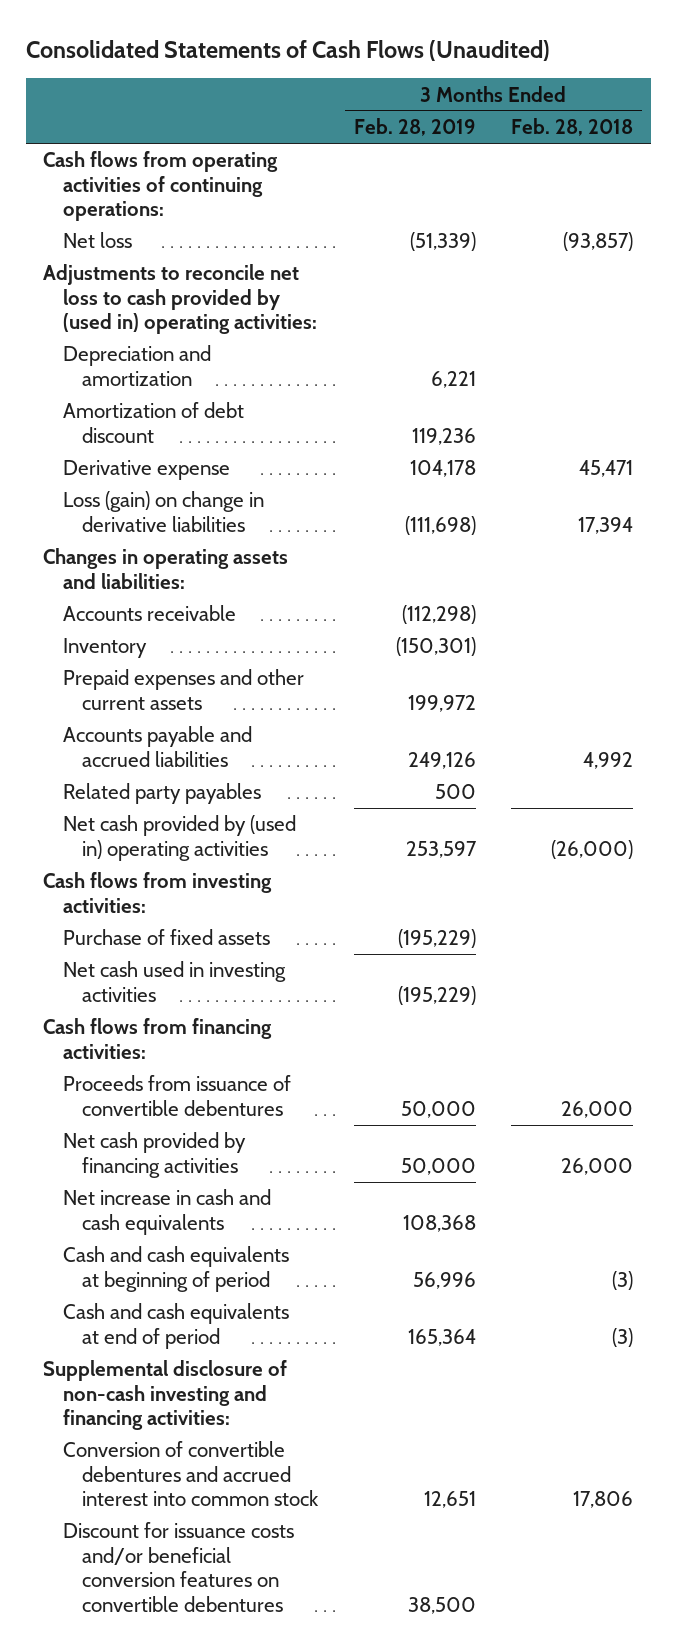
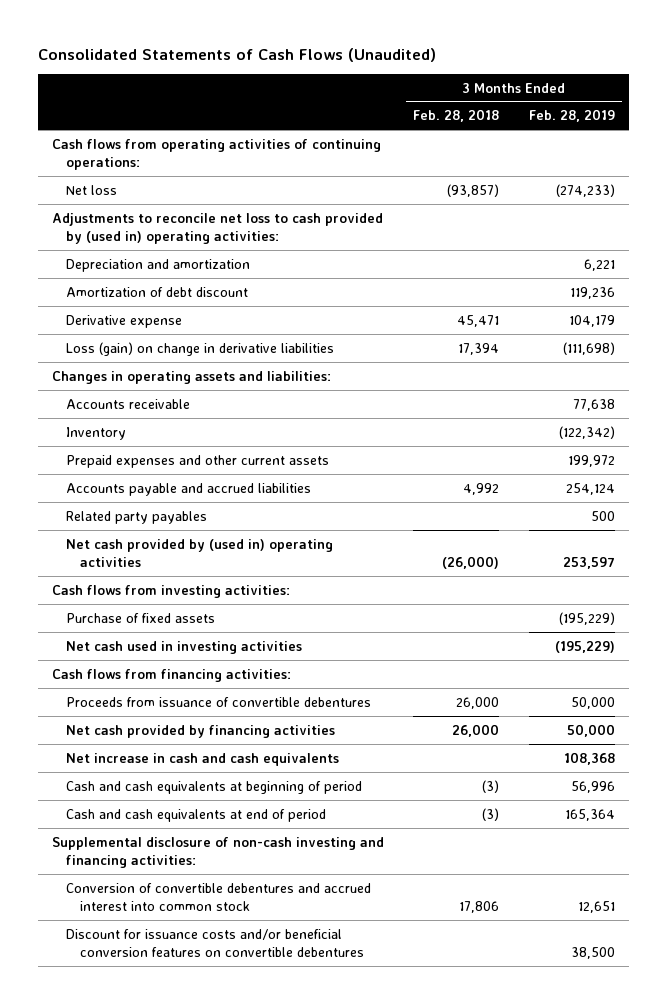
[409,232,476,252] (51,339) -> [555,183,615,197] (274,233)
[409,460,476,478] 104,178 -> [568,314,615,327] 104,179
[401,605,476,625] (112,298) -> [572,398,615,411] 77,638
[395,637,476,657] (150,301) -> [558,425,615,439] (122,342)
[407,751,476,769] 249,126 -> [565,482,615,495] 254,124

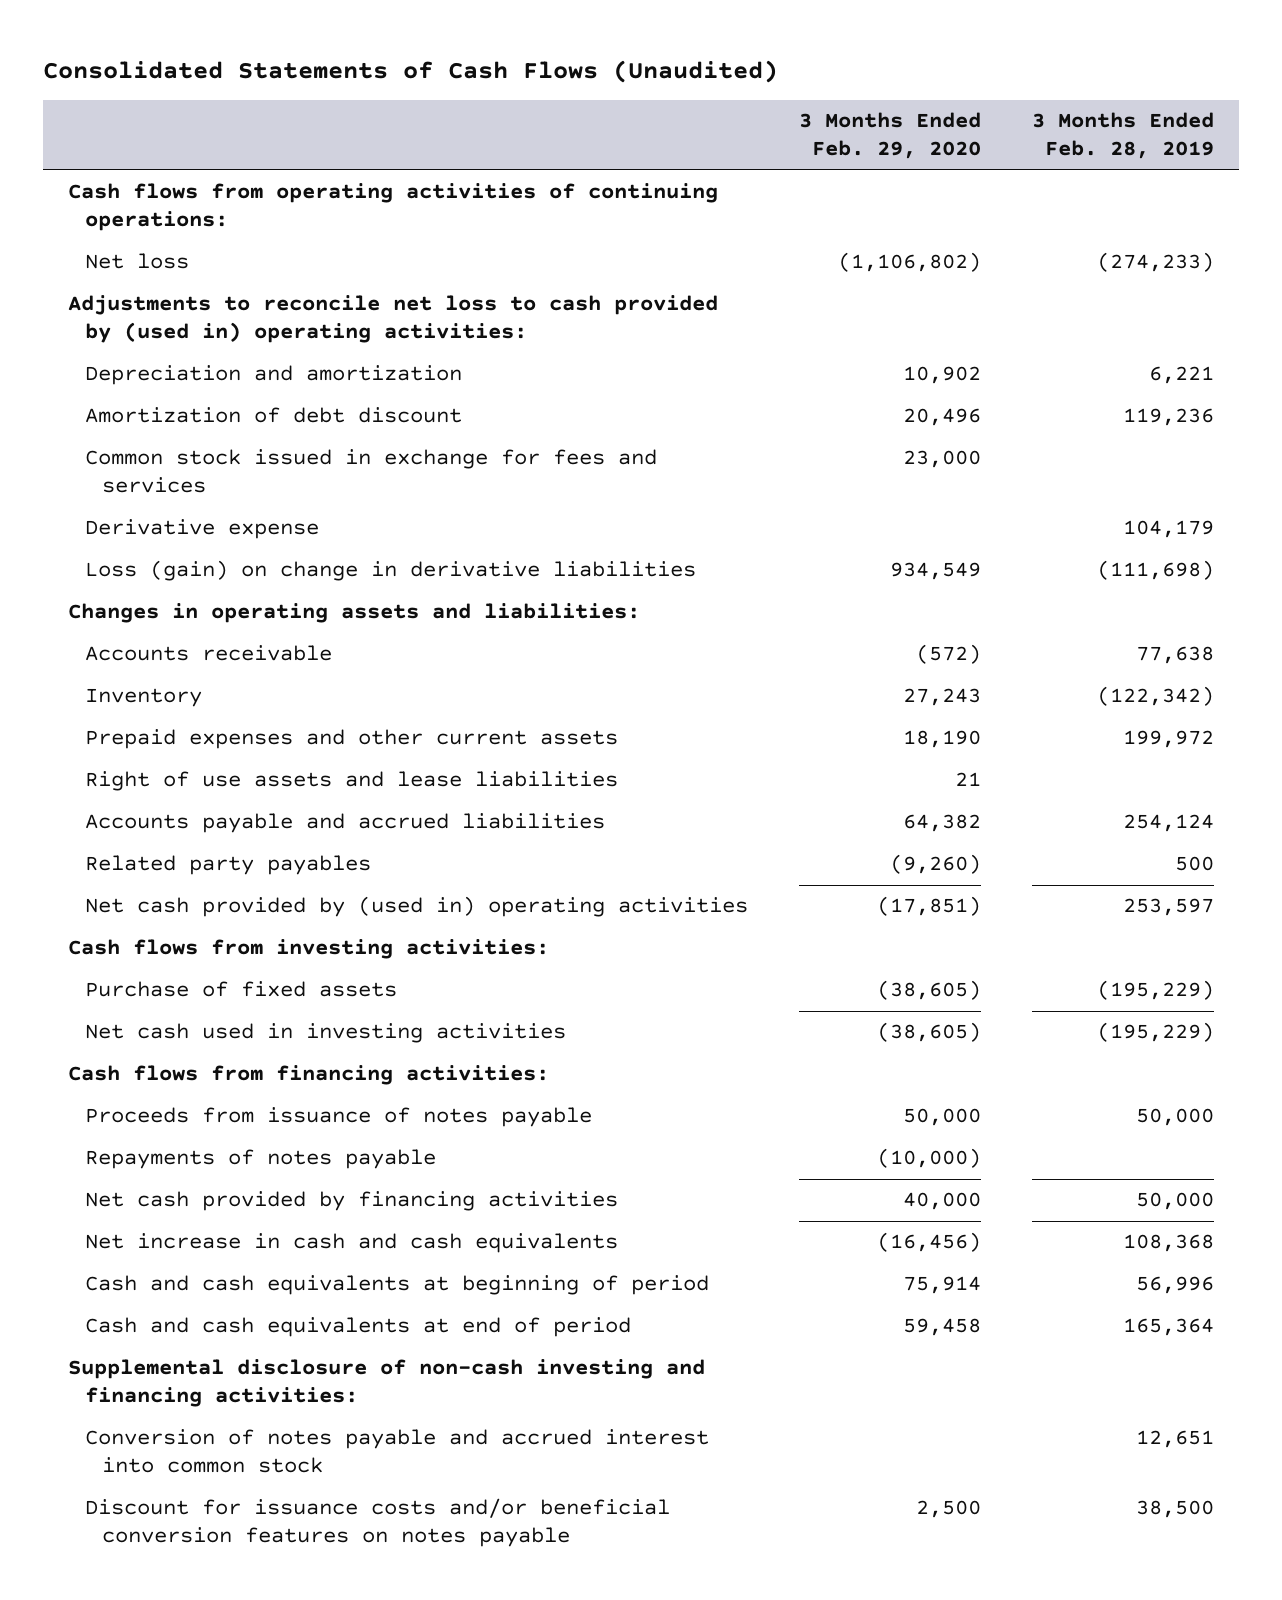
[413,109,500,123] Feb. 28, 2018 -> none
none -> [799,112,982,160] 3 Months Ended Feb. 29, 2020
none -> [85,449,658,494] Common stock issued in exchange for fees and services
none -> [85,771,619,792] Right of use assets and lease liabilities
[66,696,372,707] Proceeds from issuance of convertible debentures -> [85,1107,593,1128] Proceeds from issuance of notes payable
none -> [85,1149,437,1170] Repayments of notes payable
[66,882,372,911] Conversion of convertible debentures and accrued interest into common stock -> [85,1429,710,1474] Conversion of notes payable and accrued interest into common stock
[66,928,364,957] Discount for issuance costs and/or beneficial conversion features on convertible debentures -> [85,1498,671,1548] Discount for issuance costs and/or beneficial conversion features on notes payable

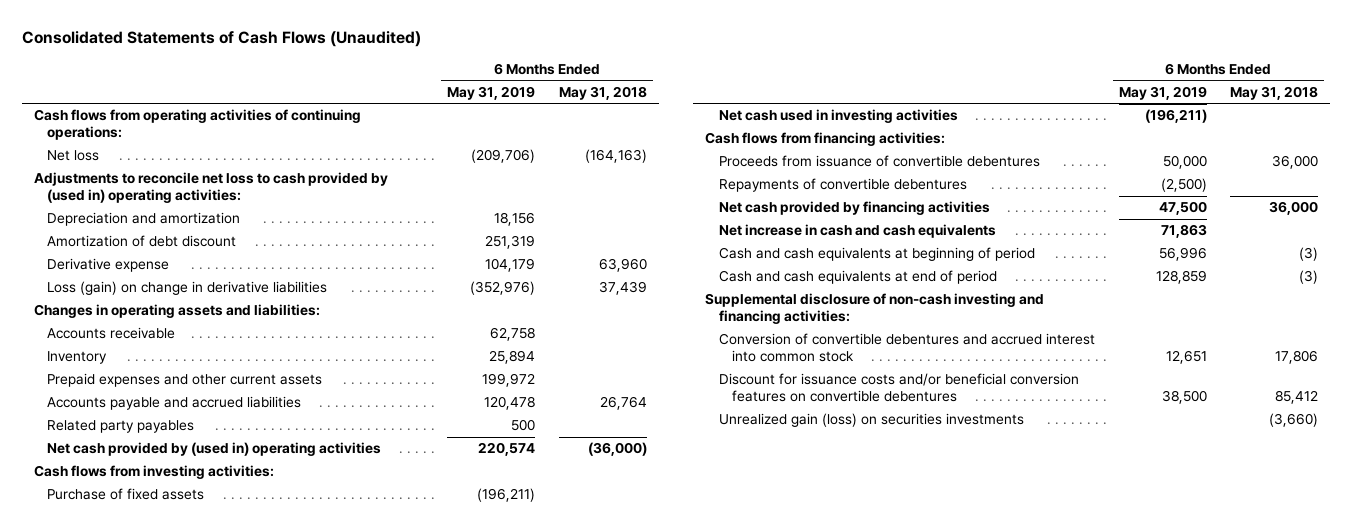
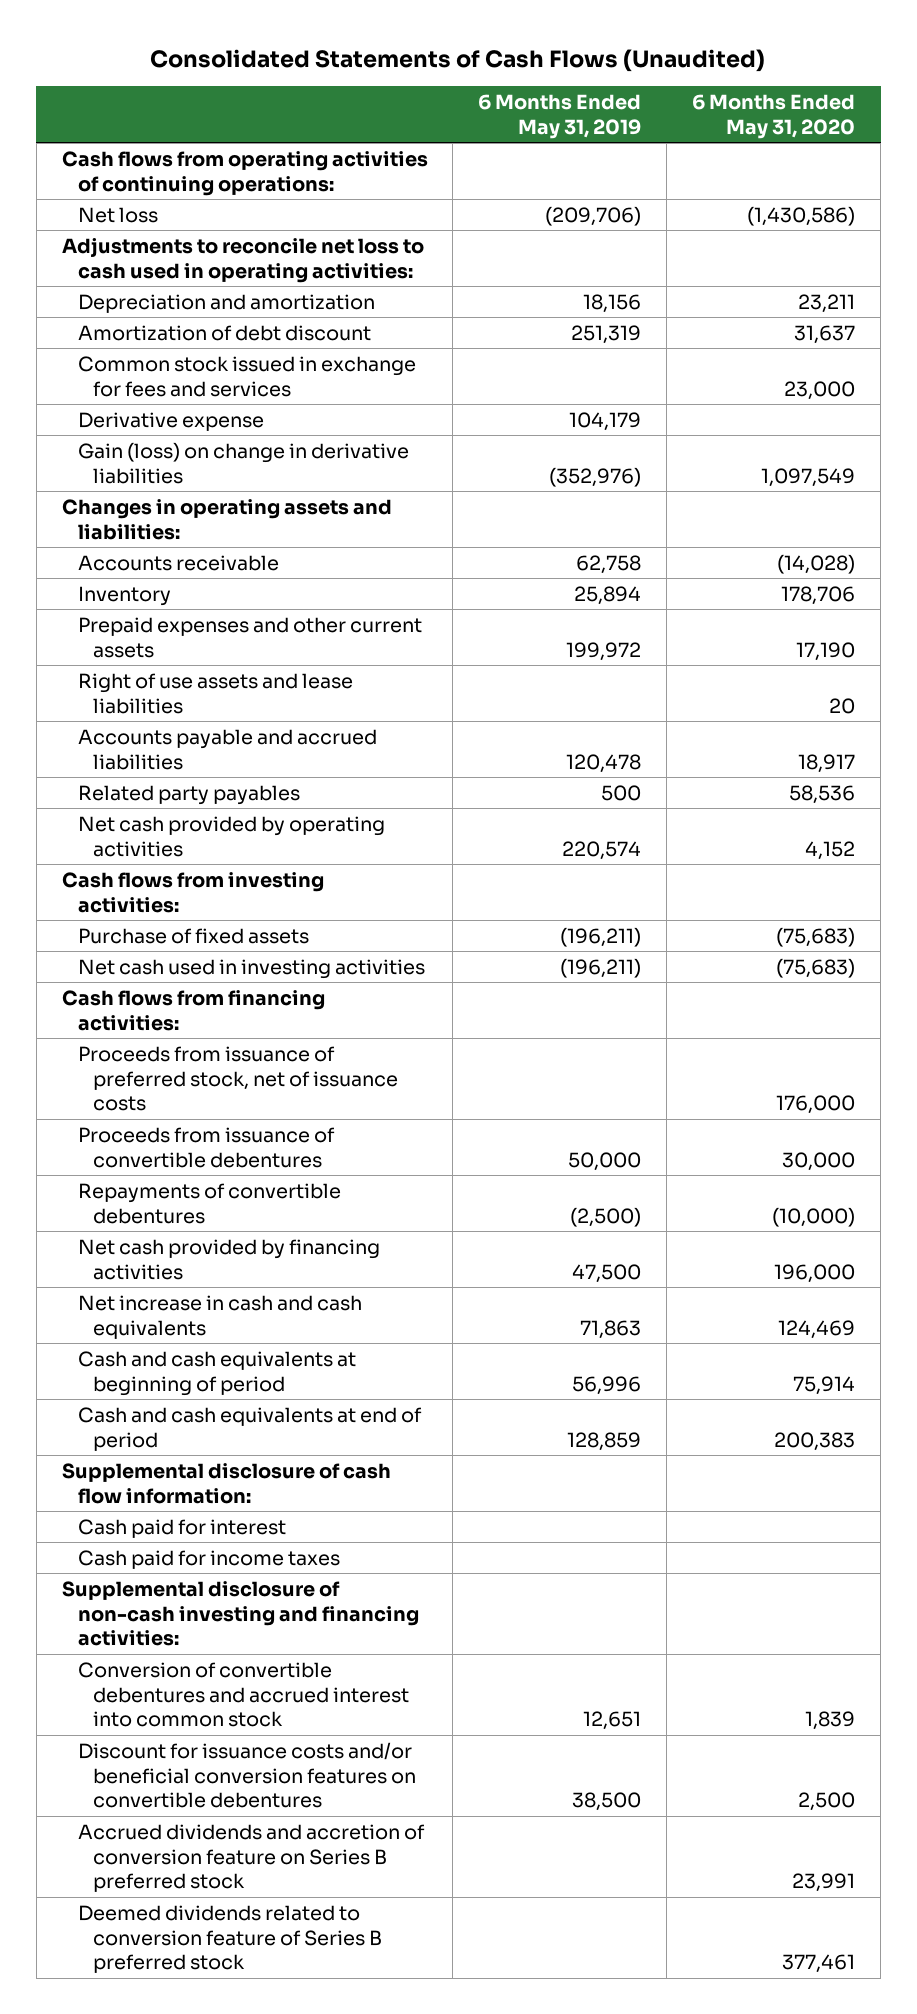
[558,85,647,100] May 31, 2018 -> none
none -> [692,94,856,139] 6 Months Ended May 31, 2020
[33,172,388,204] Adjustments to reconcile net loss to cash provided by (used in) operating activities: -> [61,236,424,283] Adjustments to reconcile net loss to cash used in operating activities:
none -> [77,355,416,397] Common stock issued in exchange for fees and services
[47,281,328,296] Loss (gain) on change in derivative liabilities -> [77,441,409,484] Gain (loss) on change in derivative liabilities
none -> [77,672,353,714] Right of use assets and lease liabilities
[47,442,382,457] Net cash provided by (used in) operating activities -> [77,815,385,857] Net cash provided by operating activities
none -> [77,1045,399,1112] Proceeds from issuance of preferred stock, net of issuance costs
none -> [61,1462,391,1504] Supplemental disclosure of cash flow information:
none -> [77,1518,286,1538] Cash paid for interest
none -> [77,1549,340,1569] Cash paid for income taxes
[718,413,1024,428] Unrealized gain (loss) on securities investments -> none
none -> [77,1823,425,1893] Accrued dividends and accretion of conversion feature on Series B preferred stock
none -> [77,1904,383,1974] Deemed dividends related to conversion feature of Series B preferred stock

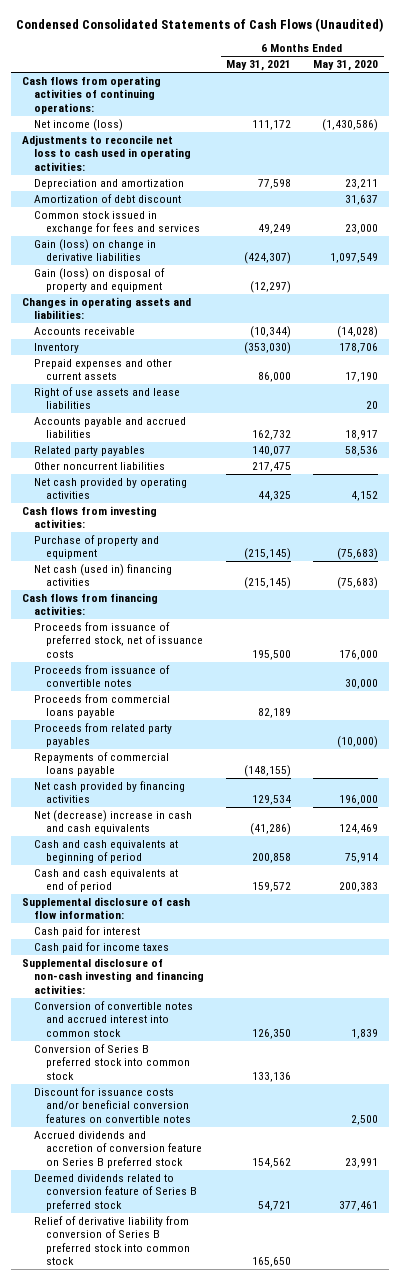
[150,48,766,72] Consolidated Statements of Cash Flows (Unaudited) -> [15,17,383,32] Condensed Consolidated Statements of Cash Flows (Unaudited)
[478,94,642,139] 6 Months Ended May 31, 2019 -> none
none -> [226,60,292,72] May 31, 2021
[77,206,158,223] Net loss -> [34,119,124,132] Net income (loss)
[77,411,264,431] Derivative expense -> none
none -> [34,268,166,293] Gain (loss) on disposal of property and equipment
none -> [34,462,166,471] Other noncurrent liabilities
[77,927,309,944] Purchase of fixed assets -> [34,535,160,560] Purchase of property and equipment
[77,958,425,979] Net cash used in investing activities -> [34,564,173,587] Net cash (used in) financing activities
[77,1182,341,1224] Repayments of convertible debentures -> none
[77,1126,335,1168] Proceeds from issuance of convertible debentures -> [34,665,171,688] Proceeds from issuance of convertible notes
none -> [34,694,171,719] Proceeds from commercial loans payable
none -> [34,723,173,748] Proceeds from related party payables
none -> [34,752,170,777] Repayments of commercial loans payable
[77,1294,362,1339] Net increase in cash and cash equivalents -> [34,810,193,835] Net (decrease) increase in cash and cash equivalents
[77,1661,410,1728] Conversion of convertible debentures and accrued interest into common stock -> [34,1001,194,1037] Conversion of convertible notes and accrued interest into common stock
none -> [34,1044,191,1080] Conversion of Series B preferred stock into common stock
[77,1741,417,1809] Discount for issuance costs and/or beneficial conversion features on convertible debentures -> [34,1087,192,1123] Discount for issuance costs and/or beneficial conversion features on convertible notes
none -> [34,1216,191,1265] Relief of derivative liability from conversion of Series B preferred stock into common stock

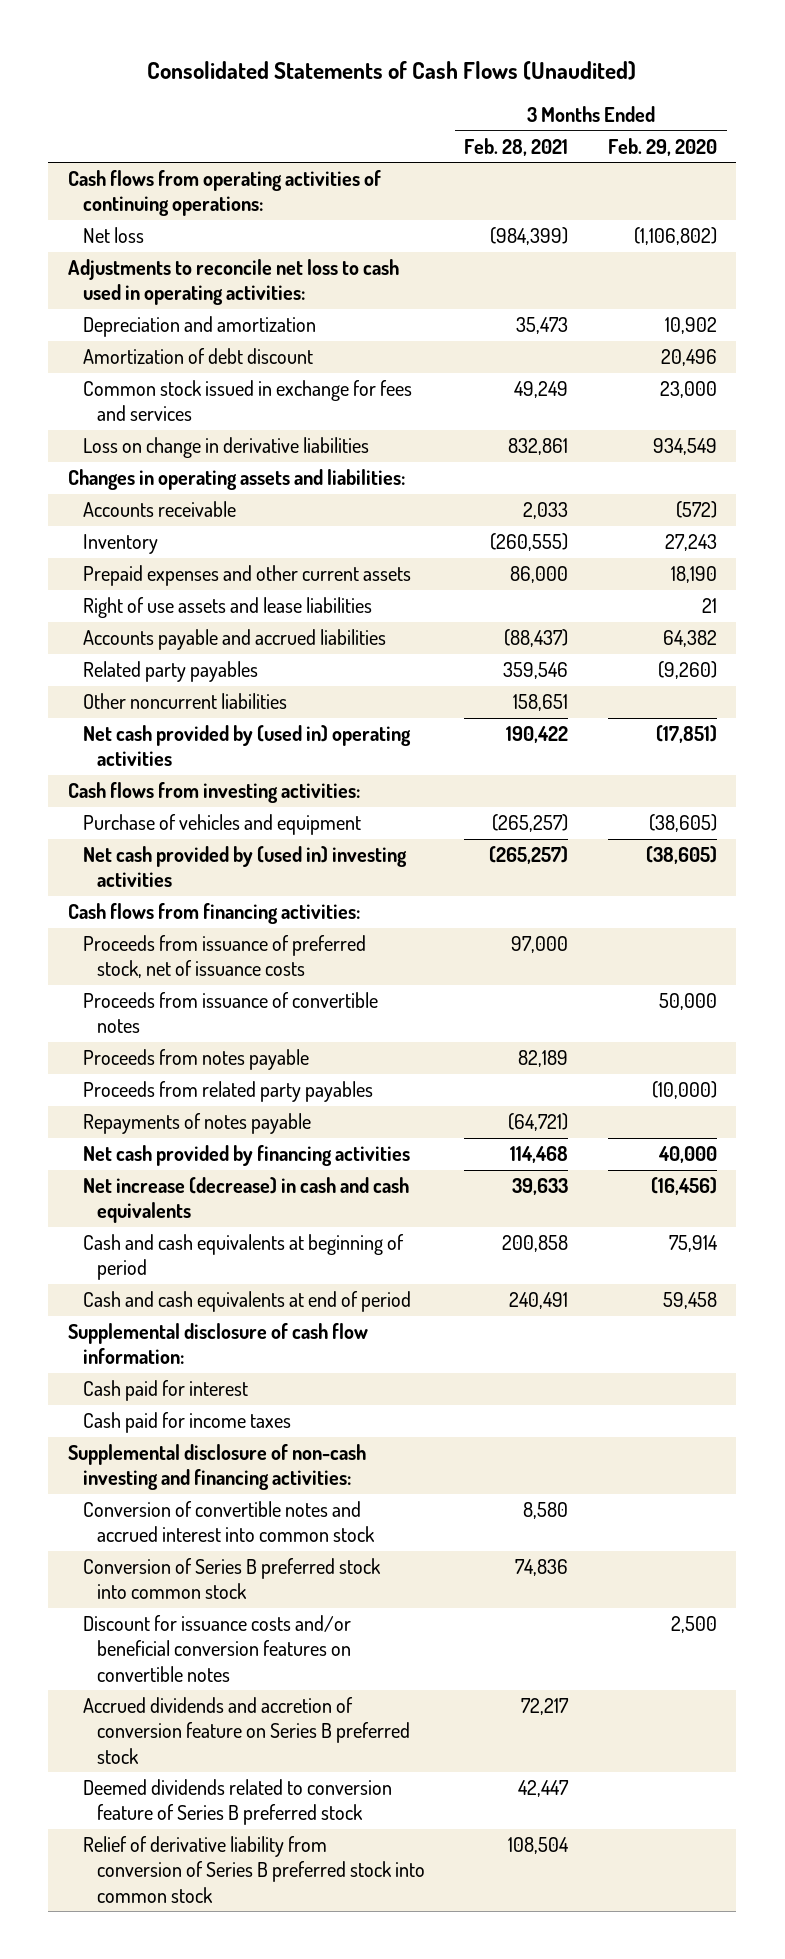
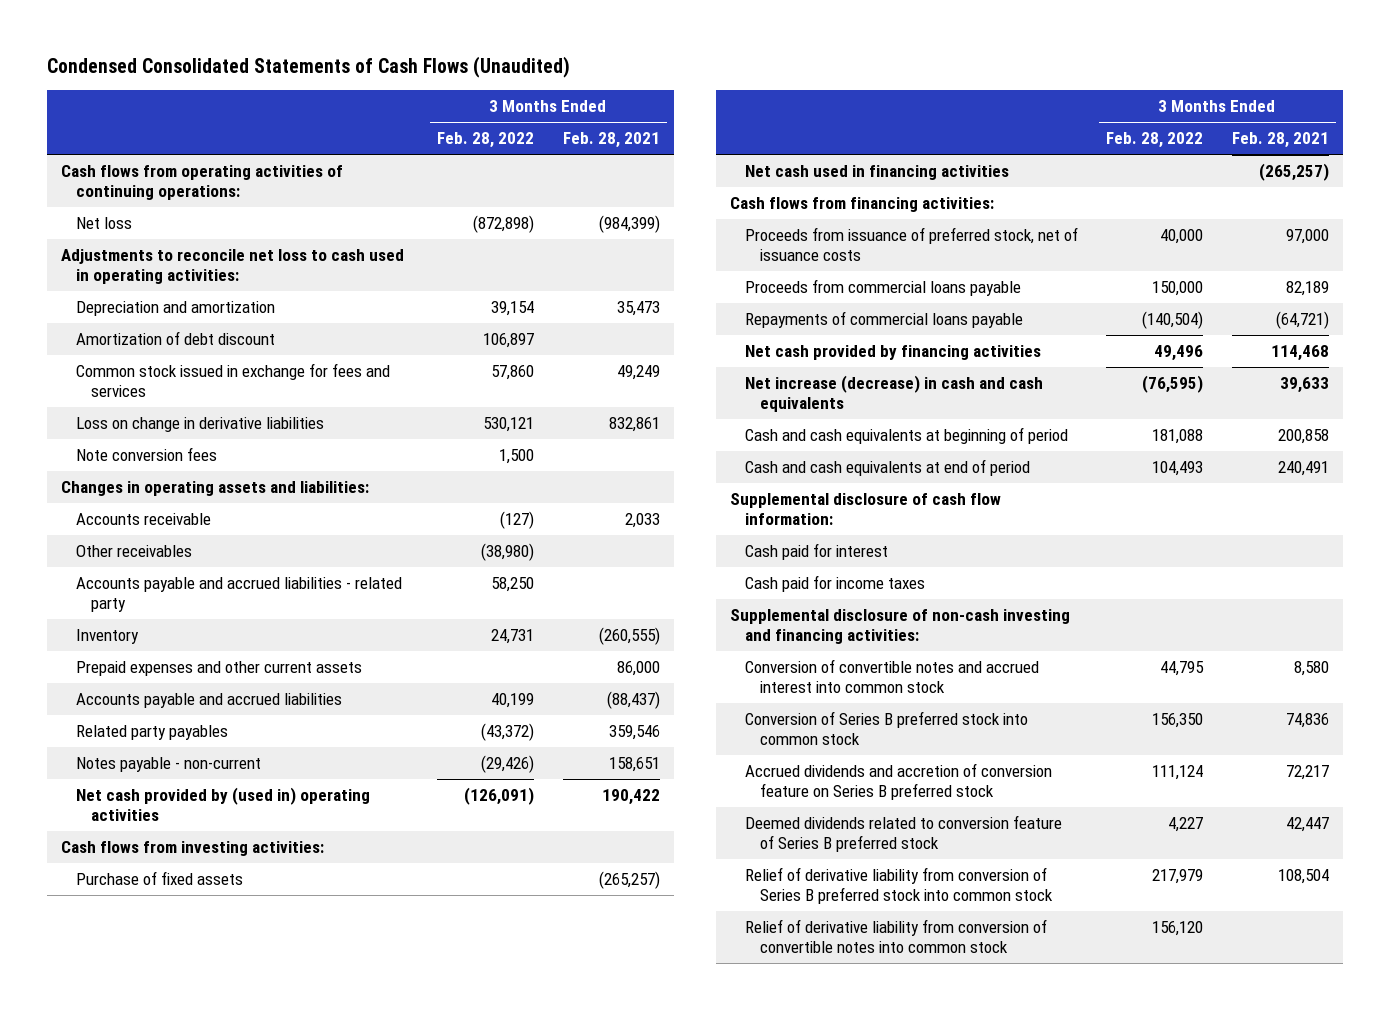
[147,61,637,81] Consolidated Statements of Cash Flows (Unaudited) -> [47,56,571,79] Condensed Consolidated Statements of Cash Flows (Unaudited)
[607,137,717,156] Feb. 29, 2020 -> none
none -> [437,132,535,149] Feb. 28, 2022
none -> [75,447,217,462] Note conversion fees
none -> [75,545,192,558] Other receivables
none -> [75,577,402,612] Accounts payable and accrued liabilities - related party
[82,597,372,619] Right of use assets and lease liabilities -> none
[82,693,287,710] Other noncurrent liabilities -> [75,757,261,773] Notes payable - non-current
[82,814,361,836] Purchase of vehicles and equipment -> [75,871,243,886] Purchase of fixed assets
[82,846,407,888] Net cash provided by (used in) investing activities -> [744,165,1009,181] Net cash used in financing activities
[82,992,378,1034] Proceeds from issuance of convertible notes -> none
[82,1081,373,1103] Proceeds from related party payables -> none
[82,1049,309,1071] Proceeds from notes payable -> [744,279,1021,297] Proceeds from commercial loans payable
[82,1113,311,1135] Repayments of notes payable -> [744,311,1023,329] Repayments of commercial loans payable
[82,1615,352,1682] Discount for issuance costs and/or beneficial conversion features on convertible notes -> none
none -> [744,919,1047,953] Relief of derivative liability from conversion of convertible notes into common stock

